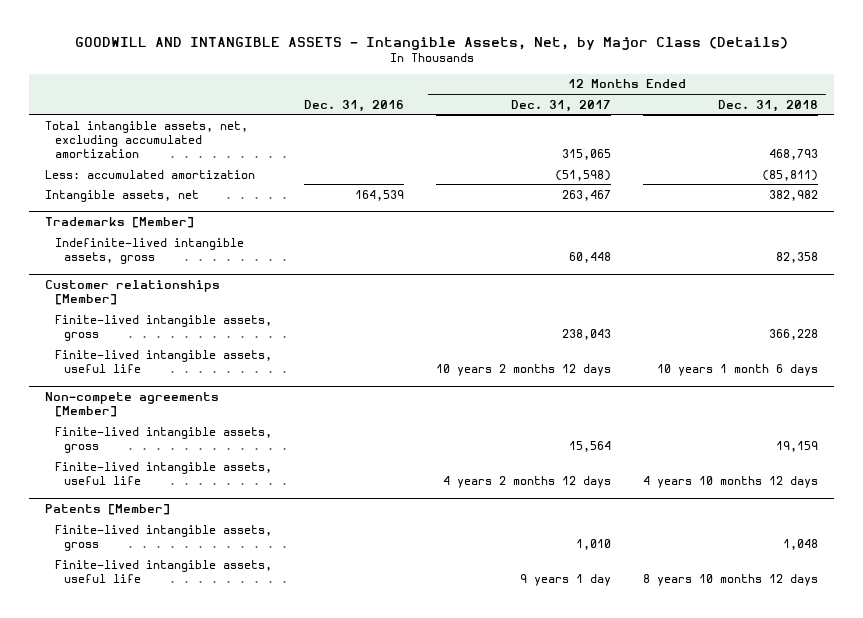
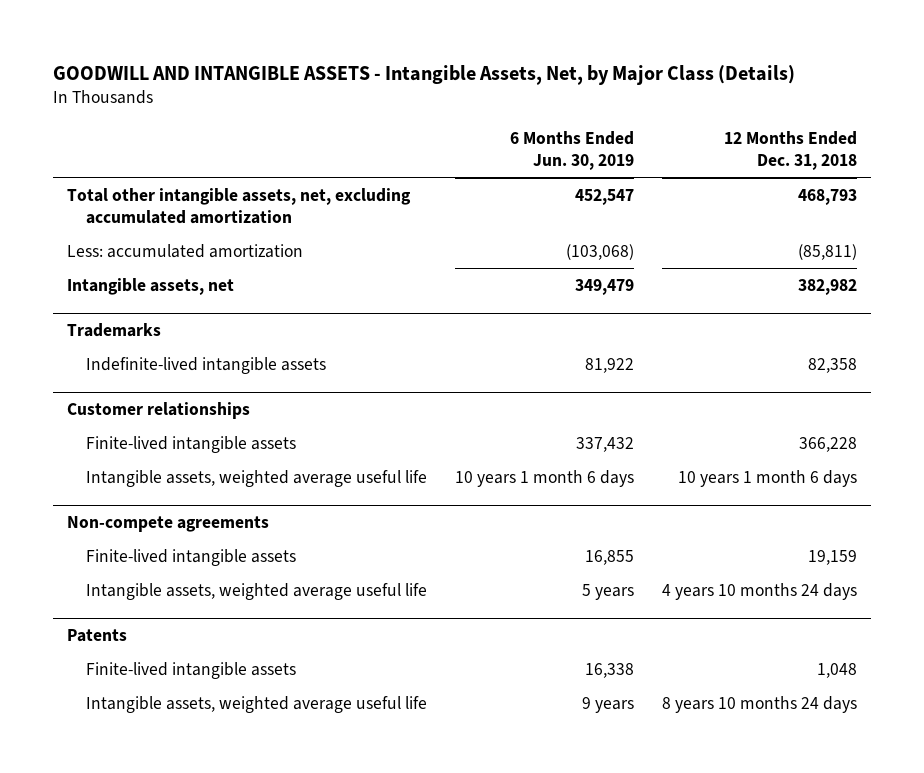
[303,99,404,112] Dec. 31, 2016 -> none
[510,99,611,112] Dec. 31, 2017 -> none
none -> [509,130,634,171] 6 Months Ended Jun. 30, 2019
[45,120,249,159] Total intangible assets, net, excluding accumulated amortization -> [66,187,411,225] Total other intangible assets, net, excluding accumulated amortization
[45,216,195,228] Trademarks [Member] -> [66,323,161,338] Trademarks
[54,237,244,264] Indefinite-lived intangible assets, gross -> [85,356,326,374] Indefinite-lived intangible assets
[45,279,221,305] Customer relationships [Member] -> [66,402,250,420] Customer relationships
[54,314,272,341] Finite-lived intangible assets, gross -> [85,435,296,453] Finite-lived intangible assets
[54,349,272,373] Finite-lived intangible assets, useful life -> [85,469,427,487] Intangible assets, weighted average useful life
[45,391,220,417] Non-compete agreements [Member] -> [66,516,269,533] Non-compete agreements
[54,426,272,453] Finite-lived intangible assets, gross -> [85,548,296,566] Finite-lived intangible assets
[54,461,272,485] Finite-lived intangible assets, useful life -> [85,582,427,600] Intangible assets, weighted average useful life
[642,475,818,488] 4 years 10 months 12 days -> [662,582,858,600] 4 years 10 months 24 days
[45,503,171,515] Patents [Member] -> [66,629,127,643] Patents
[54,524,272,551] Finite-lived intangible assets, gross -> [85,661,296,679] Finite-lived intangible assets
[54,559,272,583] Finite-lived intangible assets, useful life -> [85,695,427,713] Intangible assets, weighted average useful life
[642,573,818,586] 8 years 10 months 12 days -> [662,695,858,713] 8 years 10 months 24 days

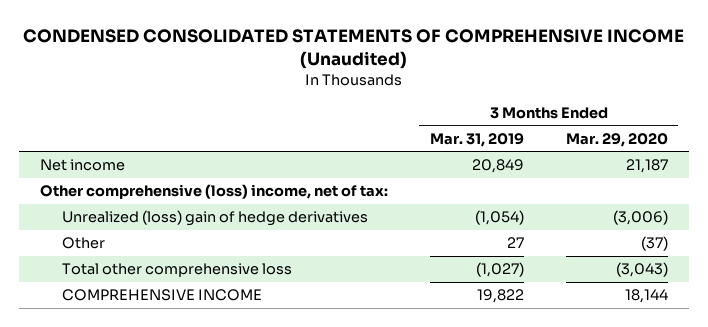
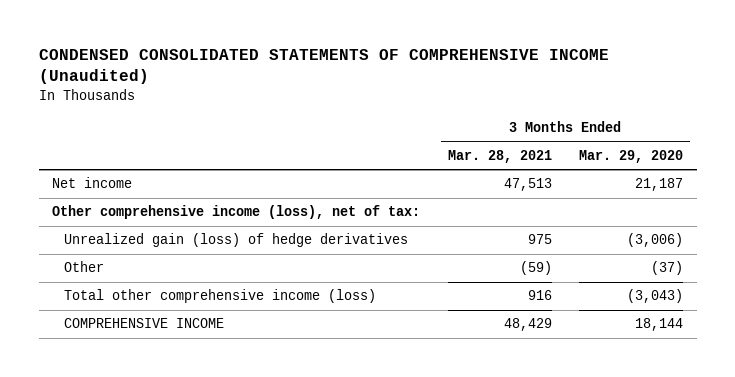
[429,132,524,147] Mar. 31, 2019 -> none
none -> [447,149,552,163] Mar. 28, 2021
[40,184,389,200] Other comprehensive (loss) income, net of tax: -> [52,205,421,220] Other comprehensive income (loss), net of tax:
[62,210,369,227] Unrealized (loss) gain of hedge derivatives -> [63,233,408,248] Unrealized gain (loss) of hedge derivatives
[62,263,293,278] Total other comprehensive loss -> [63,289,376,304] Total other comprehensive income (loss)

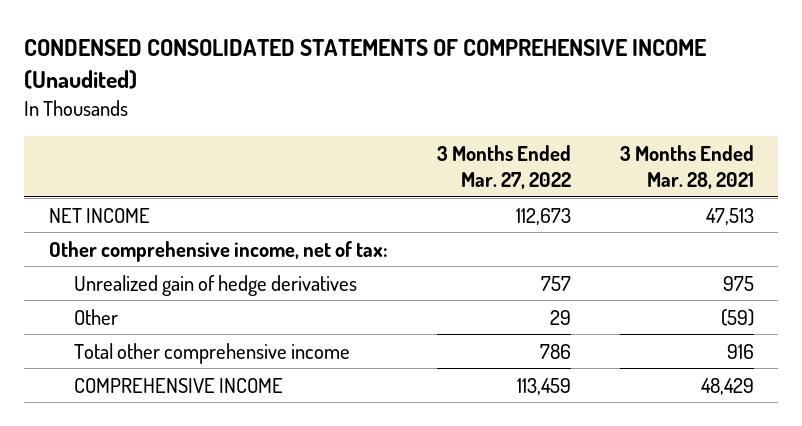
[579,149,684,163] Mar. 29, 2020 -> none
none -> [436,144,571,190] 3 Months Ended Mar. 27, 2022
[52,177,133,189] Net income -> [48,207,150,223] NET INCOME
[52,205,421,220] Other comprehensive income (loss), net of tax: -> [48,240,388,262] Other comprehensive income, net of tax:
[63,233,408,248] Unrealized gain (loss) of hedge derivatives -> [73,274,357,296] Unrealized gain of hedge derivatives
[63,289,376,304] Total other comprehensive income (loss) -> [73,342,350,364] Total other comprehensive income

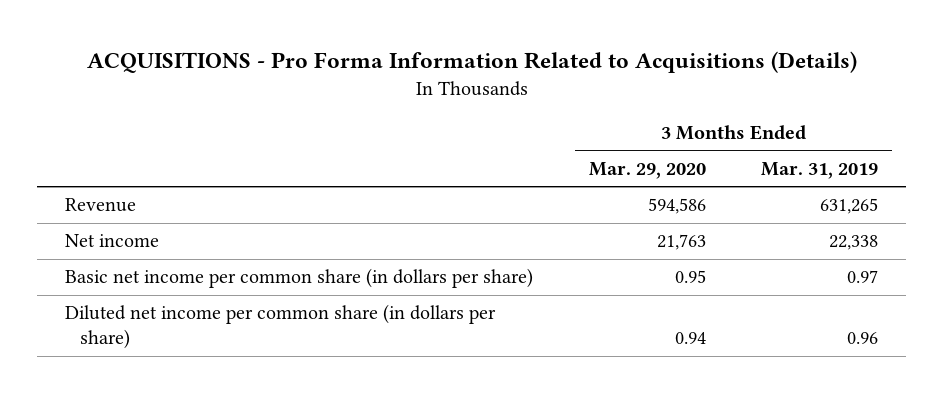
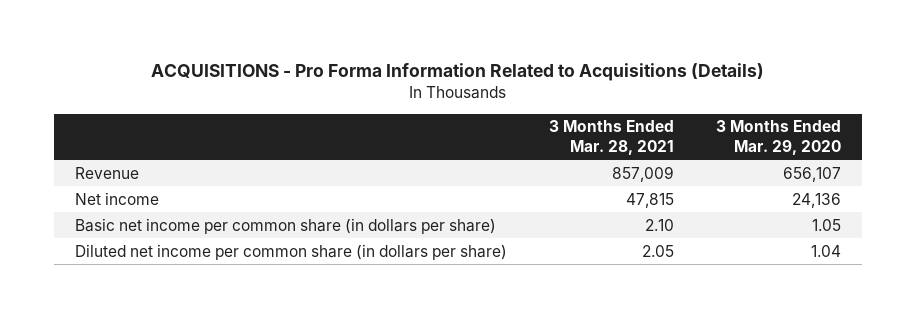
[761,161,879,179] Mar. 31, 2019 -> none
none -> [548,120,674,156] 3 Months Ended Mar. 28, 2021
[647,198,706,215] 594,586 -> [782,166,841,182] 656,107
[656,234,706,251] 21,763 -> [791,192,841,208] 24,136
[674,270,706,284] 0.95 -> [811,218,841,231] 1.05
[674,332,706,345] 0.94 -> [810,244,841,257] 1.04

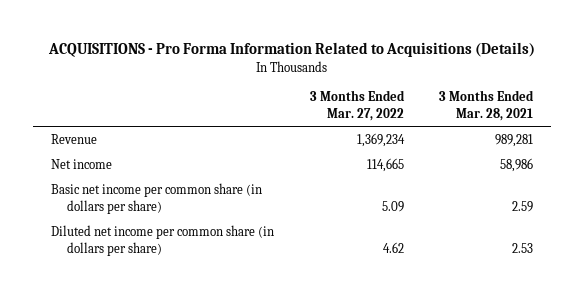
[715,120,841,156] 3 Months Ended Mar. 29, 2020 -> none
none -> [309,90,405,122] 3 Months Ended Mar. 27, 2022
[611,165,674,182] 857,009 -> [494,133,533,147] 989,281
[625,192,674,208] 47,815 -> [499,157,533,172] 58,986
[644,218,674,231] 2.10 -> [511,200,533,212] 2.59
[641,244,674,257] 2.05 -> [511,242,533,253] 2.53

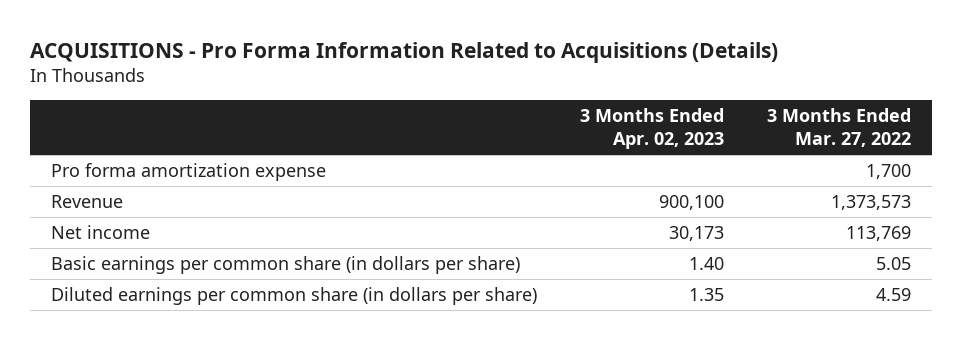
[438,90,534,122] 3 Months Ended Mar. 28, 2021 -> none
none -> [579,108,724,150] 3 Months Ended Apr. 02, 2023
none -> [51,162,327,181] Pro forma amortization expense
[356,132,405,147] 1,369,234 -> [830,194,911,210] 1,373,573
[366,157,404,172] 114,665 -> [845,225,911,241] 113,769
[51,182,263,214] Basic net income per common share (in dollars per share) -> [51,255,521,274] Basic earnings per common share (in dollars per share)
[381,200,404,212] 5.09 -> [875,256,911,270] 5.05
[51,224,275,256] Diluted net income per common share (in dollars per share) -> [51,286,538,305] Diluted earnings per common share (in dollars per share)
[382,241,404,253] 4.62 -> [875,287,911,301] 4.59

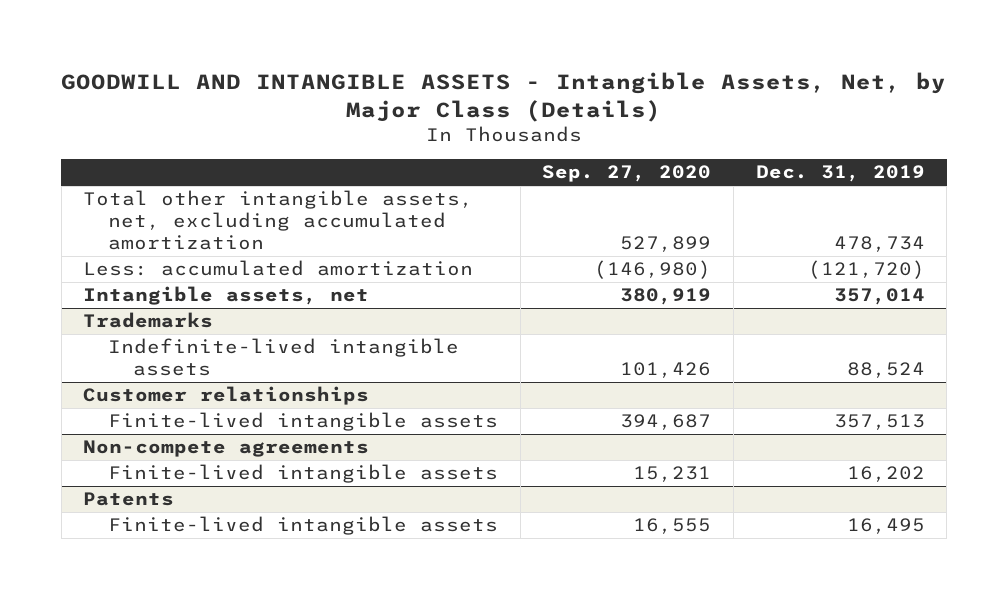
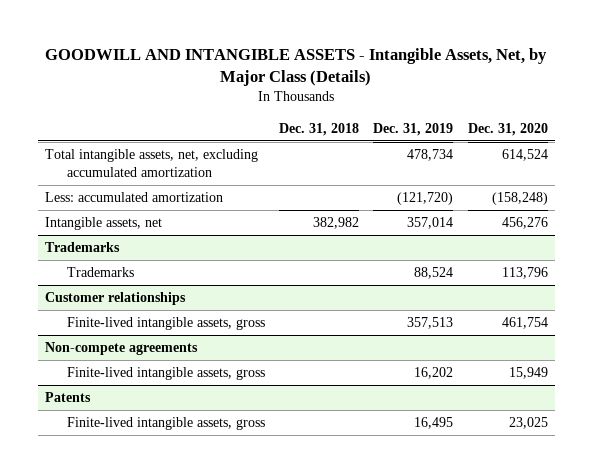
[542,165,712,183] Sep. 27, 2020 -> none
none -> [279,122,360,136] Dec. 31, 2018
none -> [467,122,548,136] Dec. 31, 2020
[83,190,474,250] Total other intangible assets, net, excluding accumulated amortization -> [45,149,259,177] Total intangible assets, net, excluding accumulated amortization
[108,338,460,377] Indefinite-lived intangible assets -> [66,267,134,278] Trademarks
[108,412,499,432] Finite-lived intangible assets -> [66,317,265,331] Finite-lived intangible assets, gross
[108,464,499,484] Finite-lived intangible assets -> [66,367,265,381] Finite-lived intangible assets, gross
[108,516,499,536] Finite-lived intangible assets -> [66,417,265,431] Finite-lived intangible assets, gross

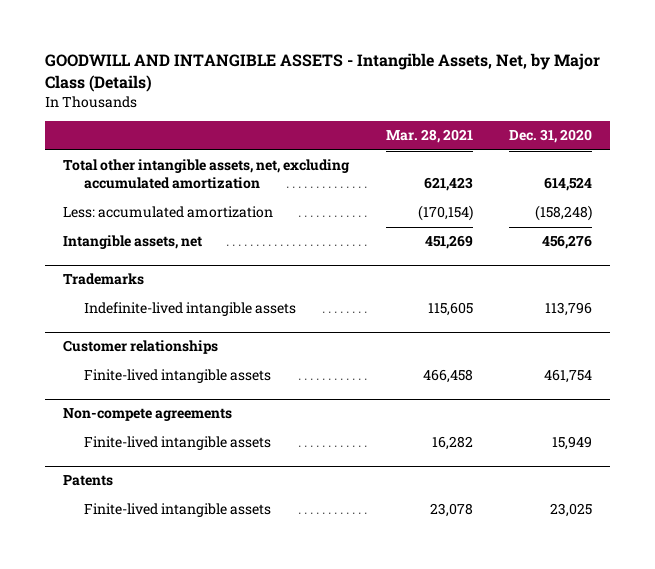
[279,122,360,136] Dec. 31, 2018 -> none
[373,122,454,136] Dec. 31, 2019 -> none
none -> [385,129,473,144] Mar. 28, 2021
[45,149,259,177] Total intangible assets, net, excluding accumulated amortization -> [63,159,351,190] Total other intangible assets, net, excluding accumulated amortization
[66,267,134,278] Trademarks -> [84,302,297,317] Indefinite-lived intangible assets
[66,317,265,331] Finite-lived intangible assets, gross -> [84,369,272,384] Finite-lived intangible assets
[66,367,265,381] Finite-lived intangible assets, gross -> [84,436,272,451] Finite-lived intangible assets
[66,417,265,431] Finite-lived intangible assets, gross -> [84,503,272,518] Finite-lived intangible assets

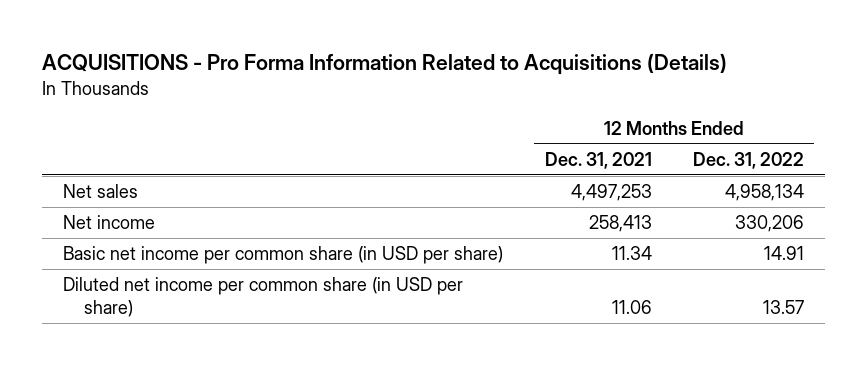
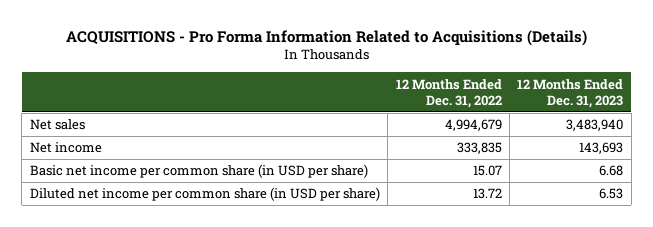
[544,151,652,169] Dec. 31, 2021 -> none
none -> [517,78,624,108] 12 Months Ended Dec. 31, 2023
[725,184,805,202] 4,958,134 -> [444,119,502,132] 4,994,679
[735,215,805,233] 330,206 -> [456,142,502,155] 333,835
[764,246,805,261] 14.91 -> [472,165,502,177] 15.07
[763,300,805,315] 13.57 -> [472,188,502,200] 13.72

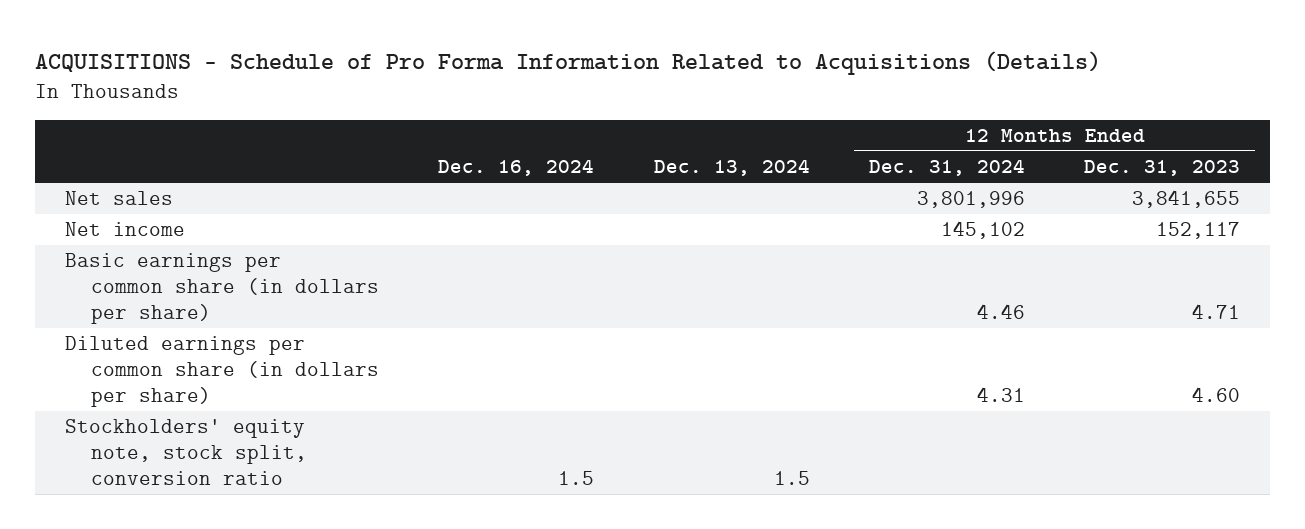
[65,30,587,47] ACQUISITIONS - Pro Forma Information Related to Acquisitions (Details) -> [35,50,1102,75] ACQUISITIONS - Schedule of Pro Forma Information Related to Acquisitions (Details)
[395,78,502,108] 12 Months Ended Dec. 31, 2022 -> none
none -> [438,159,595,177] Dec. 16, 2024
none -> [653,159,810,177] Dec. 13, 2024
none -> [868,159,1025,177] Dec. 31, 2024
[566,119,624,132] 3,483,940 -> [1132,190,1241,209] 3,841,655
[579,142,624,155] 143,693 -> [1156,222,1241,240] 152,117
[29,164,368,179] Basic net income per common share (in USD per share) -> [65,253,379,324] Basic earnings per common share (in dollars per share)
[599,165,624,177] 6.68 -> [1192,303,1241,319] 4.71
[29,187,380,202] Diluted net income per common share (in USD per share) -> [65,336,379,407] Diluted earnings per common share (in dollars per share)
[599,188,624,200] 6.53 -> [1192,386,1241,402] 4.60
none -> [65,419,307,485] Stockholders' equity note, stock split, conversion ratio

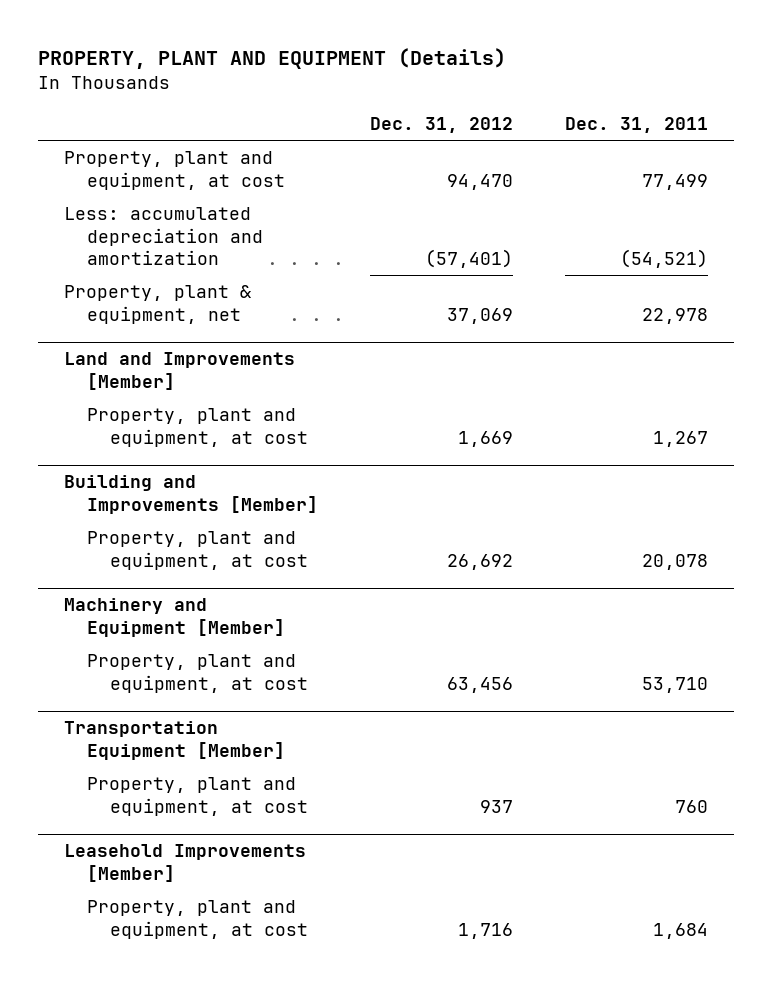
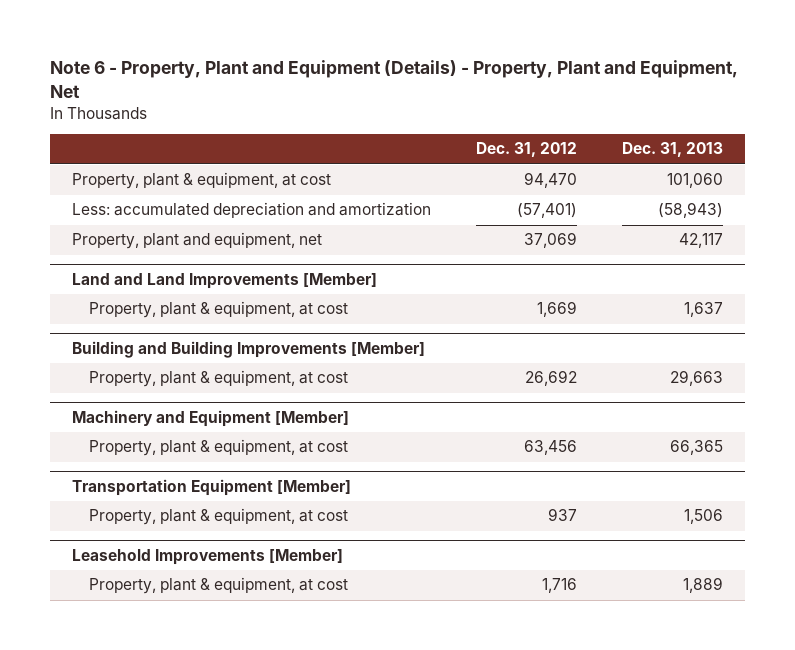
[38,48,507,70] PROPERTY, PLANT AND EQUIPMENT (Details) -> [49,59,738,98] Note 6 - Property, Plant and Equipment (Details) - Property, Plant and Equipment, Net
[565,117,709,134] Dec. 31, 2011 -> none
none -> [621,142,723,158] Dec. 31, 2013
[64,151,286,190] Property, plant and equipment, at cost -> [72,172,332,190] Property, plant & equipment, at cost
[64,285,253,324] Property, plant & equipment, net -> [72,232,323,250] Property, plant and equipment, net
[64,352,296,390] Land and Improvements [Member] -> [72,273,378,290] Land and Land Improvements [Member]
[87,408,309,447] Property, plant and equipment, at cost -> [89,301,349,319] Property, plant & equipment, at cost
[64,475,319,514] Building and Improvements [Member] -> [72,341,426,359] Building and Building Improvements [Member]
[87,531,309,570] Property, plant and equipment, at cost -> [89,370,349,388] Property, plant & equipment, at cost
[87,654,309,693] Property, plant and equipment, at cost -> [89,439,349,457] Property, plant & equipment, at cost
[87,777,309,816] Property, plant and equipment, at cost -> [89,508,349,526] Property, plant & equipment, at cost
[87,900,309,939] Property, plant and equipment, at cost -> [89,577,349,595] Property, plant & equipment, at cost

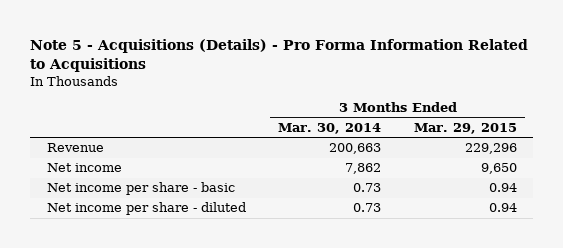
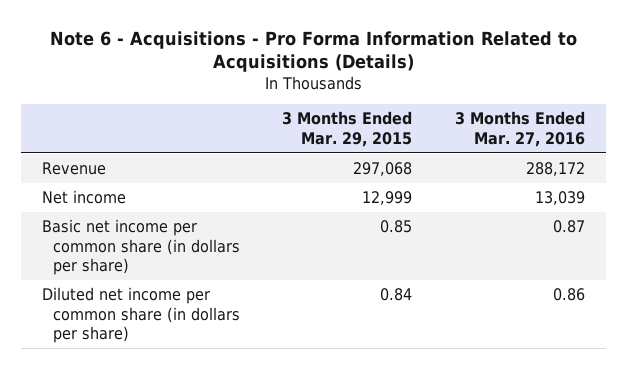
[30,38,529,72] Note 5 - Acquisitions (Details) - Pro Forma Information Related to Acquisitions -> [49,30,577,73] Note 6 - Acquisitions - Pro Forma Information Related to Acquisitions (Details)
[278,122,382,134] Mar. 30, 2014 -> none
none -> [454,111,585,148] 3 Months Ended Mar. 27, 2016
[464,143,517,155] 229,296 -> [353,162,413,177] 297,068
[480,163,517,175] 9,650 -> [362,191,413,206] 12,999
[46,182,235,196] Net income per share - basic -> [42,219,240,276] Basic net income per common share (in dollars per share)
[488,183,517,193] 0.94 -> [380,220,413,234] 0.85
[46,202,246,216] Net income per share - diluted -> [42,287,240,344] Diluted net income per common share (in dollars per share)
[488,203,517,213] 0.94 -> [380,288,413,302] 0.84

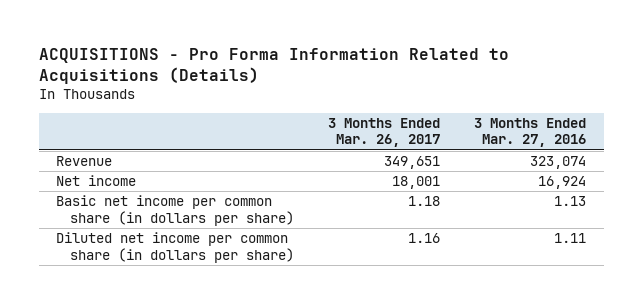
[49,30,577,73] Note 6 - Acquisitions - Pro Forma Information Related to Acquisitions (Details) -> [38,47,509,84] ACQUISITIONS - Pro Forma Information Related to Acquisitions (Details)
[282,111,413,148] 3 Months Ended Mar. 29, 2015 -> none
none -> [328,117,441,148] 3 Months Ended Mar. 26, 2017
[525,162,585,177] 288,172 -> [530,156,587,170] 323,074
[534,191,585,206] 13,039 -> [538,176,587,190] 16,924
[552,220,585,234] 0.87 -> [554,196,587,207] 1.13
[552,288,585,302] 0.86 -> [554,233,587,244] 1.11

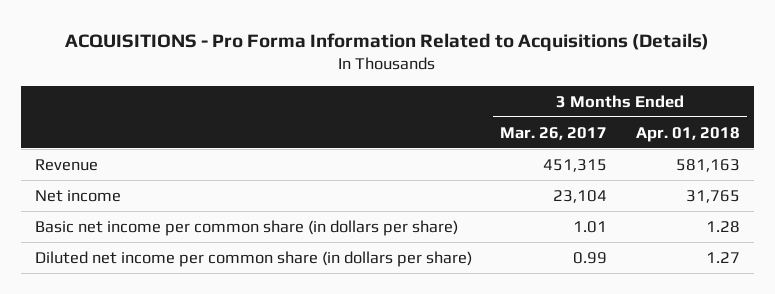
[474,117,587,148] 3 Months Ended Mar. 27, 2016 -> none
none -> [635,126,740,142] Apr. 01, 2018
[384,156,441,170] 349,651 -> [543,158,608,172] 451,315
[392,176,441,190] 18,001 -> [553,189,608,203] 23,104
[408,196,441,207] 1.18 -> [573,220,608,233] 1.01
[408,233,441,244] 1.16 -> [573,251,608,264] 0.99

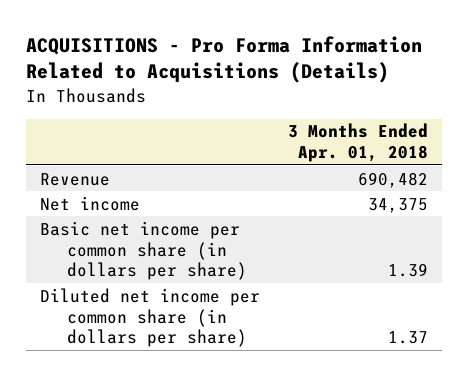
[500,126,608,140] Mar. 26, 2017 -> none
[675,158,740,172] 581,163 -> [357,171,428,188] 690,482
[685,189,740,203] 31,765 -> [367,197,428,213] 34,375
[705,220,740,233] 1.28 -> [387,263,428,278] 1.39
[705,251,740,263] 1.27 -> [387,331,428,345] 1.37

